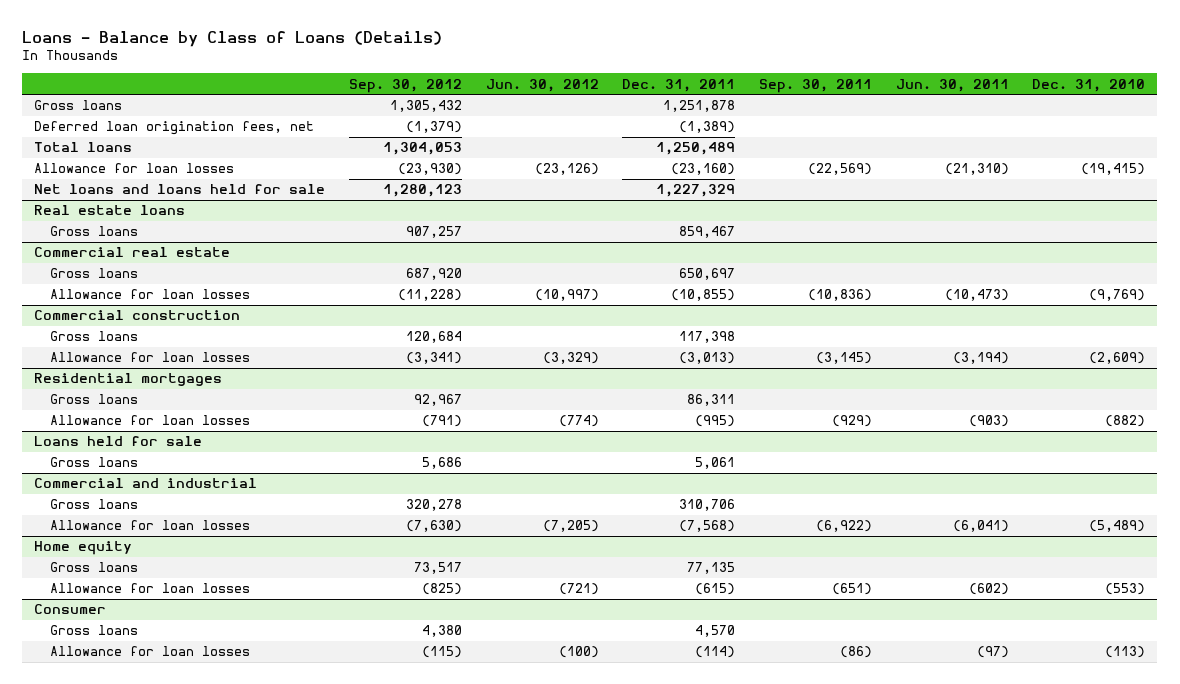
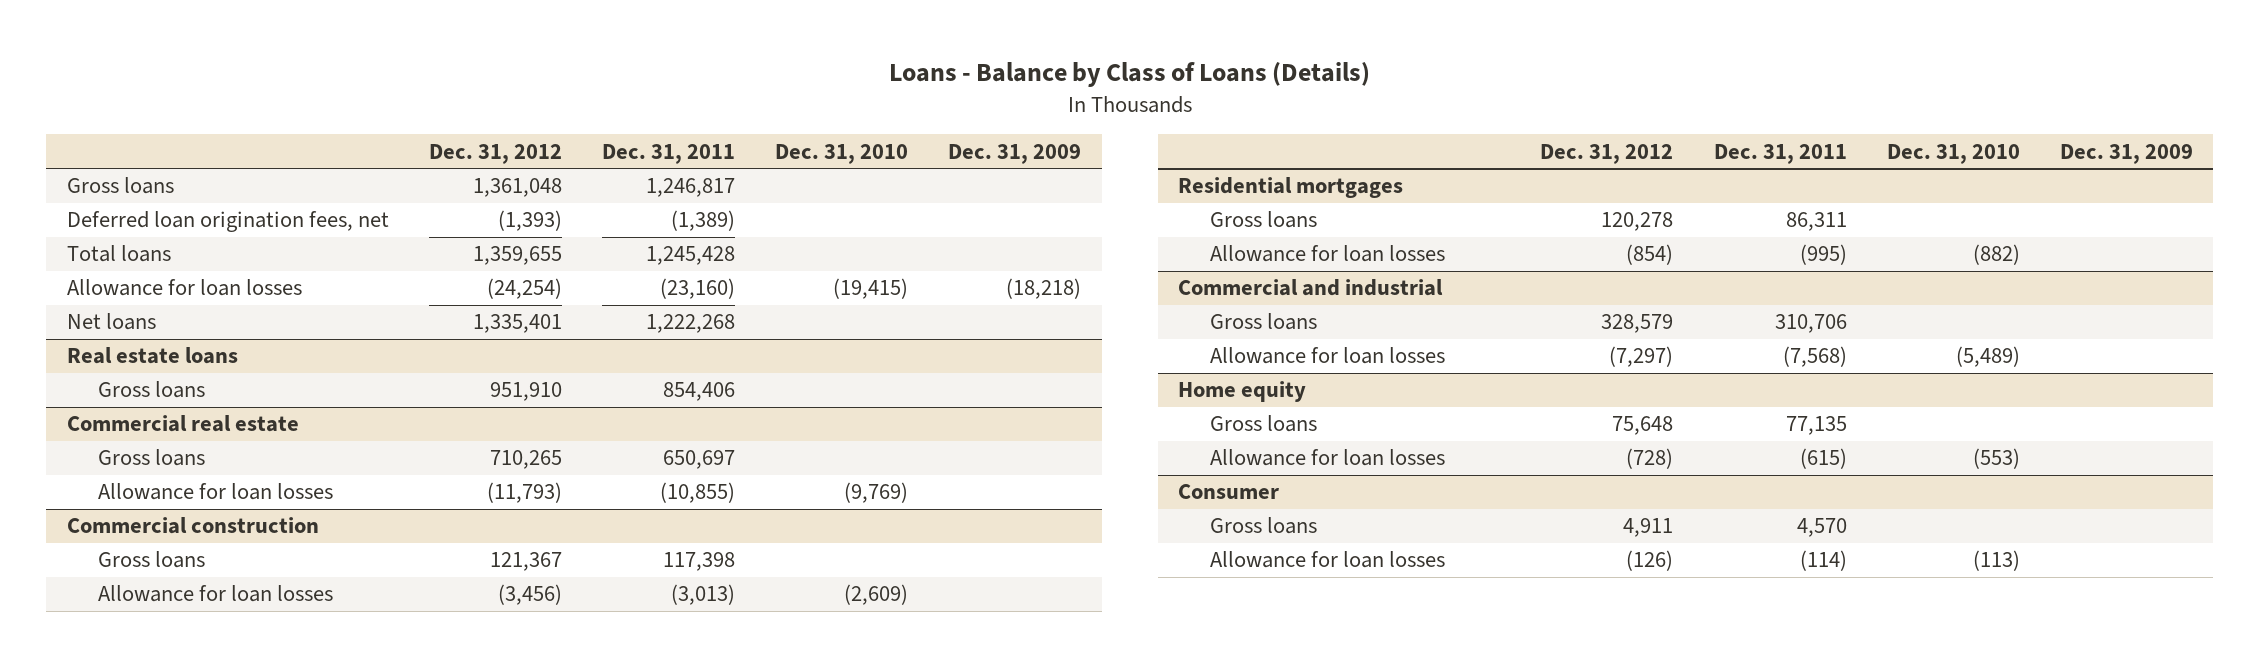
[348,78,462,93] Sep. 30, 2012 -> none
[485,78,599,92] Jun. 30, 2012 -> none
[759,78,873,93] Sep. 30, 2011 -> none
[895,78,1009,92] Jun. 30, 2011 -> none
none -> [428,143,562,164] Dec. 31, 2012
none -> [948,143,1082,164] Dec. 31, 2009
[663,100,736,113] 1,251,878 -> [645,178,735,198] 1,246,817
[656,142,736,156] 1,250,489 -> [645,246,735,266] 1,245,428
[34,184,326,195] Net loans and loans held for sale -> none
none -> [66,313,156,331] Net loans
[679,226,736,239] 859,467 -> [662,382,735,402] 854,406
[34,436,203,447] Loans held for sale -> none
[49,457,138,468] Gross loans -> none

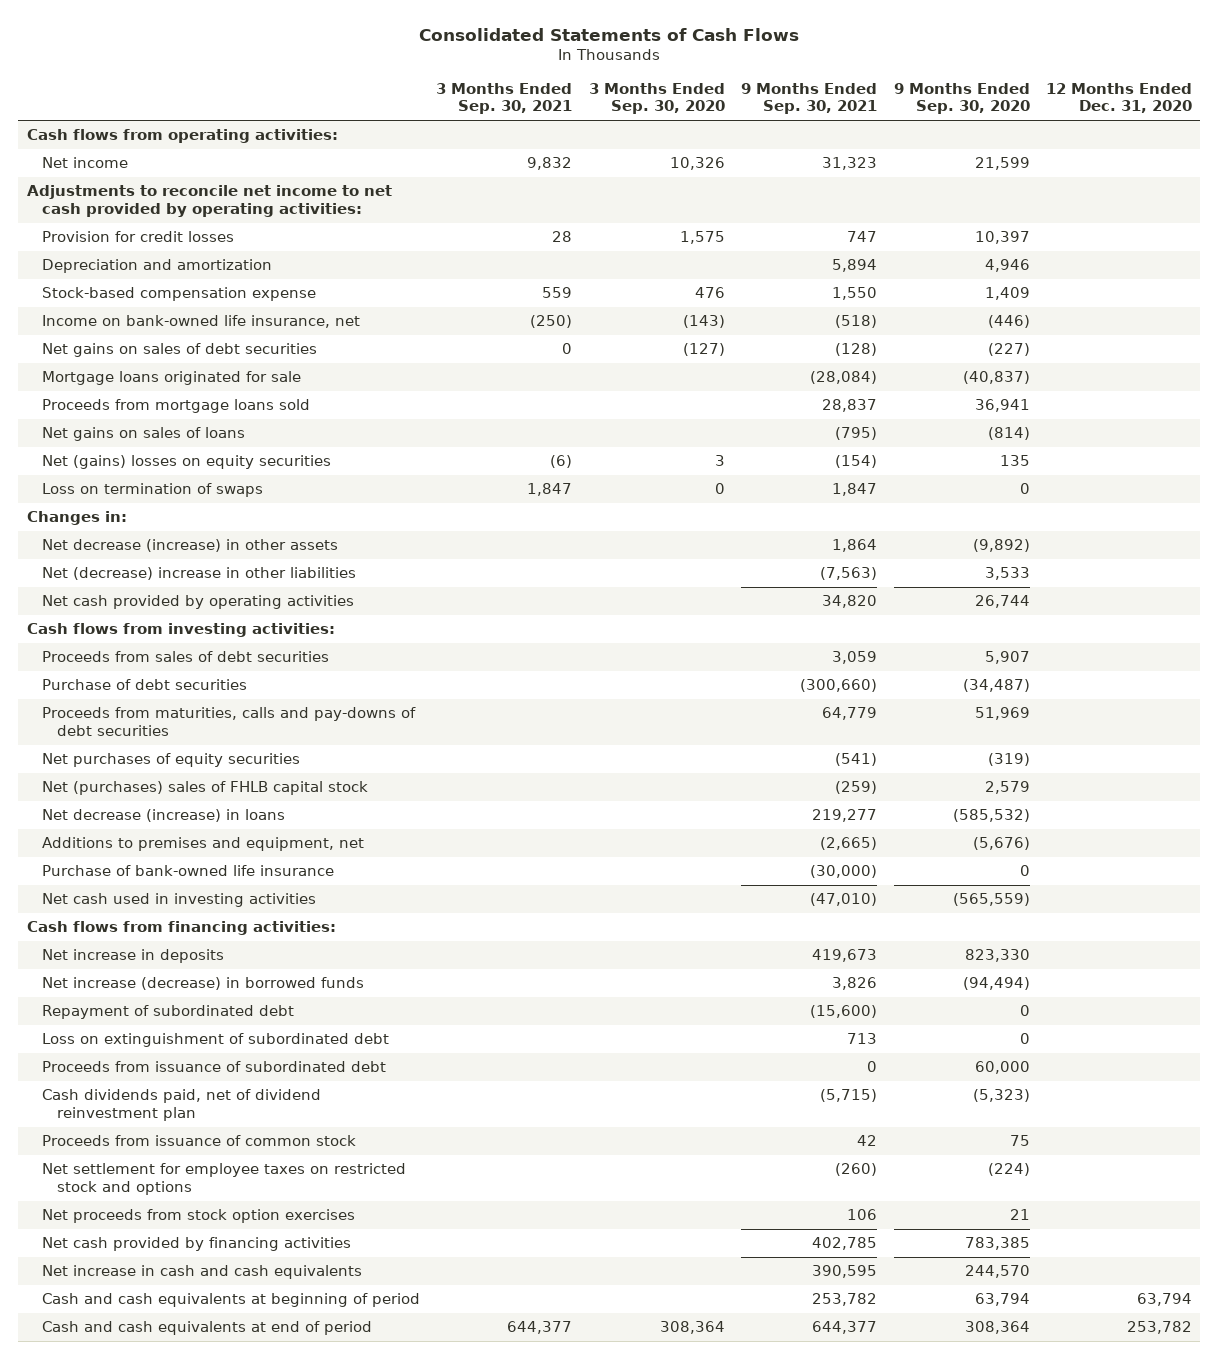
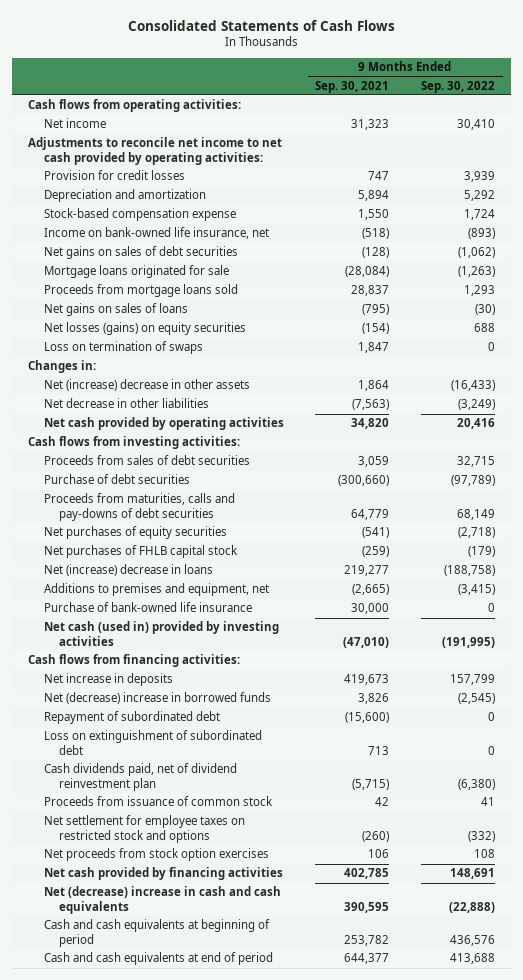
[436,82,573,115] 3 Months Ended Sep. 30, 2021 -> none
[588,82,725,115] 3 Months Ended Sep. 30, 2020 -> none
[893,82,1030,115] 9 Months Ended Sep. 30, 2020 -> none
[1046,82,1193,114] 12 Months Ended Dec. 31, 2020 -> none
none -> [421,80,496,93] Sep. 30, 2022
[41,455,331,470] Net (gains) losses on equity securities -> [43,322,246,336] Net losses (gains) on equity securities
[41,539,338,553] Net decrease (increase) in other assets -> [43,379,250,392] Net (increase) decrease in other assets
[41,567,356,581] Net (decrease) increase in other liabilities -> [43,398,209,409] Net decrease in other liabilities
[41,781,368,796] Net (purchases) sales of FHLB capital stock -> [43,545,238,559] Net purchases of FHLB capital stock
[41,809,285,823] Net decrease (increase) in loans -> [43,564,213,577] Net (increase) decrease in loans
[810,865,878,879] (30,000) -> [351,603,390,615] 30,000
[41,893,316,908] Net cash used in investing activities -> [43,621,279,647] Net cash (used in) provided by investing activities
[41,977,364,991] Net increase (decrease) in borrowed funds -> [43,692,271,705] Net (decrease) increase in borrowed funds
[41,1061,386,1073] Proceeds from issuance of subordinated debt -> none
[41,1265,362,1280] Net increase in cash and cash equivalents -> [43,886,281,915] Net (decrease) increase in cash and cash equivalents

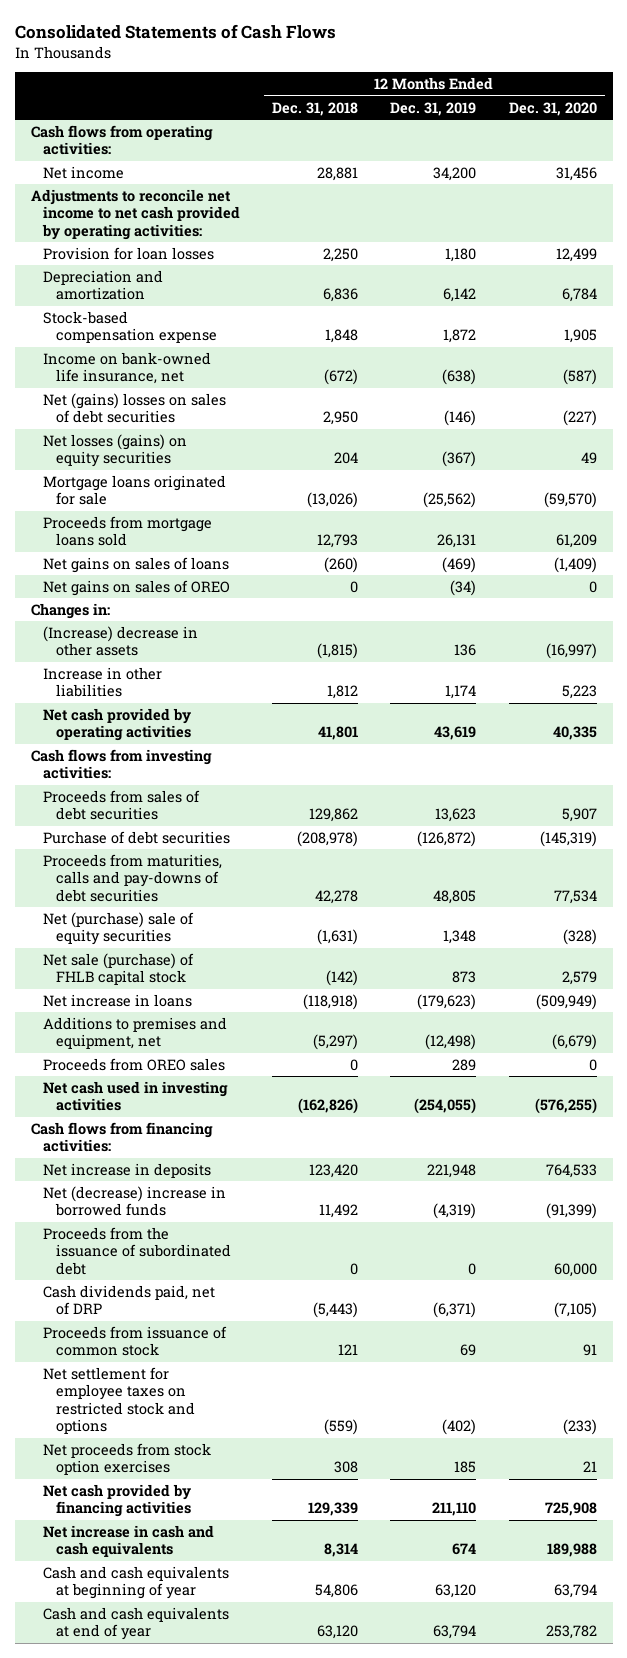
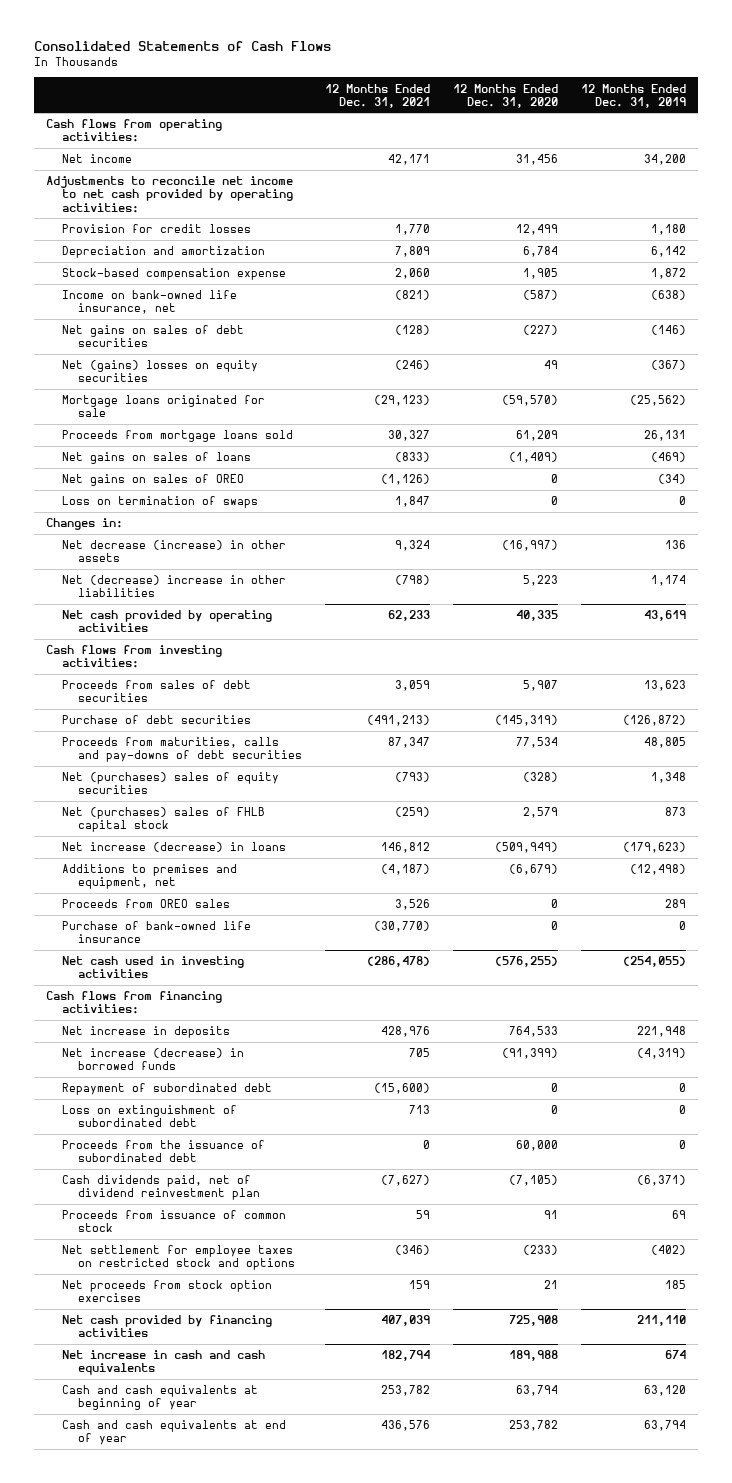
[272,101,359,116] Dec. 31, 2018 -> none
none -> [325,83,431,108] 12 Months Ended Dec. 31, 2021
[43,247,215,261] Provision for loan losses -> [62,224,252,234] Provision for credit losses
[43,393,227,424] Net (gains) losses on sales of debt securities -> [62,325,245,348] Net gains on sales of debt securities
[43,434,188,468] Net losses (gains) on equity securities -> [62,360,259,383] Net (gains) losses on equity securities
none -> [62,496,259,509] Loss on termination of swaps
[43,626,199,657] (Increase) decrease in other assets -> [62,540,287,563] Net decrease (increase) in other assets
[43,667,163,698] Increase in other liabilities -> [62,575,287,598] Net (decrease) increase in other liabilities
[43,912,195,946] Net (purchase) sale of equity securities -> [62,772,280,795] Net (purchases) sales of equity securities
[43,953,195,986] Net sale (purchase) of FHLB capital stock -> [62,807,266,833] Net (purchases) sales of FHLB capital stock
[43,994,193,1008] Net increase in loans -> [62,842,287,853] Net increase (decrease) in loans
none -> [62,921,252,944] Purchase of bank-owned life insurance
[43,1186,227,1217] Net (decrease) increase in borrowed funds -> [62,1048,245,1071] Net increase (decrease) in borrowed funds
none -> [62,1083,273,1096] Repayment of subordinated debt
none -> [62,1105,238,1128] Loss on extinguishment of subordinated debt
[43,1285,216,1316] Cash dividends paid, net of DRP -> [62,1175,261,1201] Cash dividends paid, net of dividend reinvestment plan

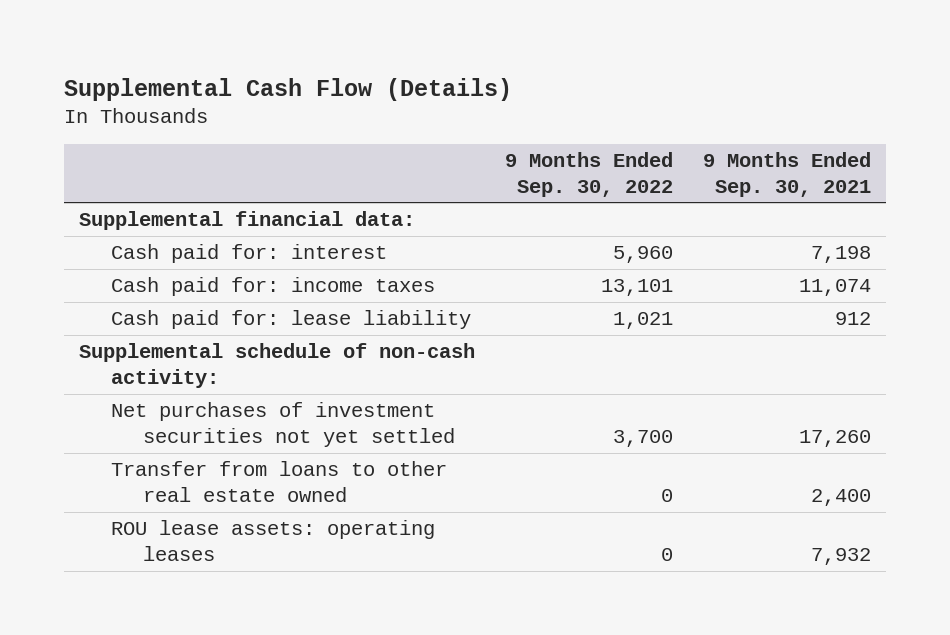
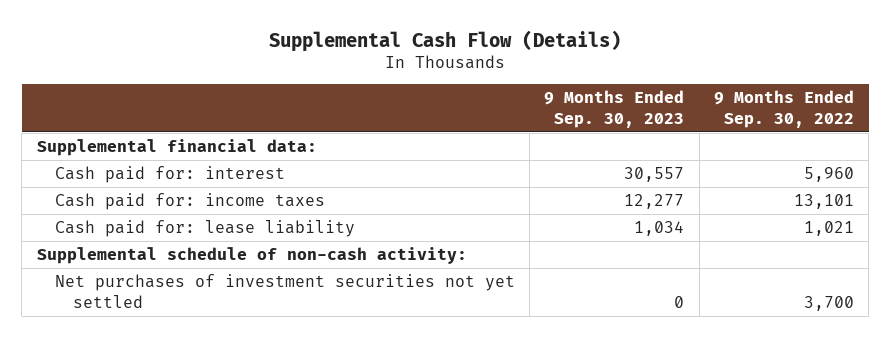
[703,151,872,197] 9 Months Ended Sep. 30, 2021 -> none
none -> [544,90,685,128] 9 Months Ended Sep. 30, 2023
[110,461,447,502] Transfer from loans to other real estate owned -> none
[110,520,435,561] ROU lease assets: operating leases -> none

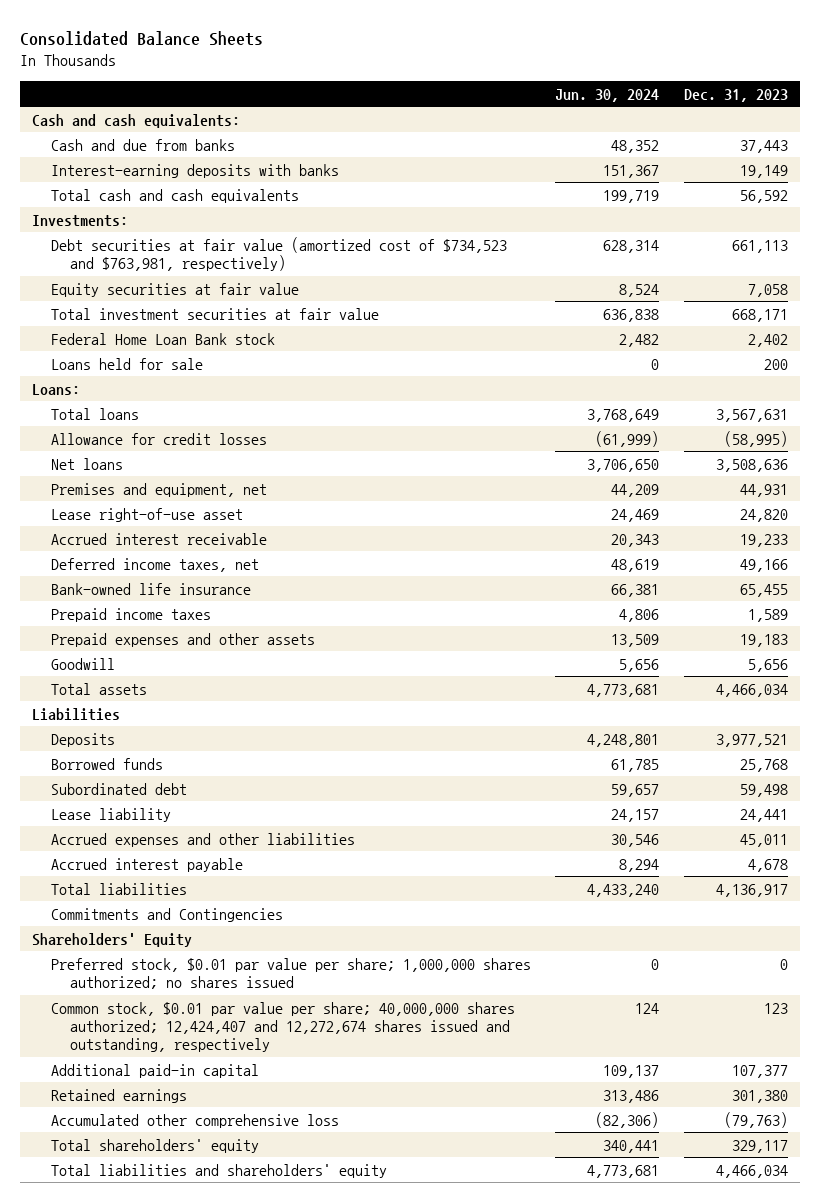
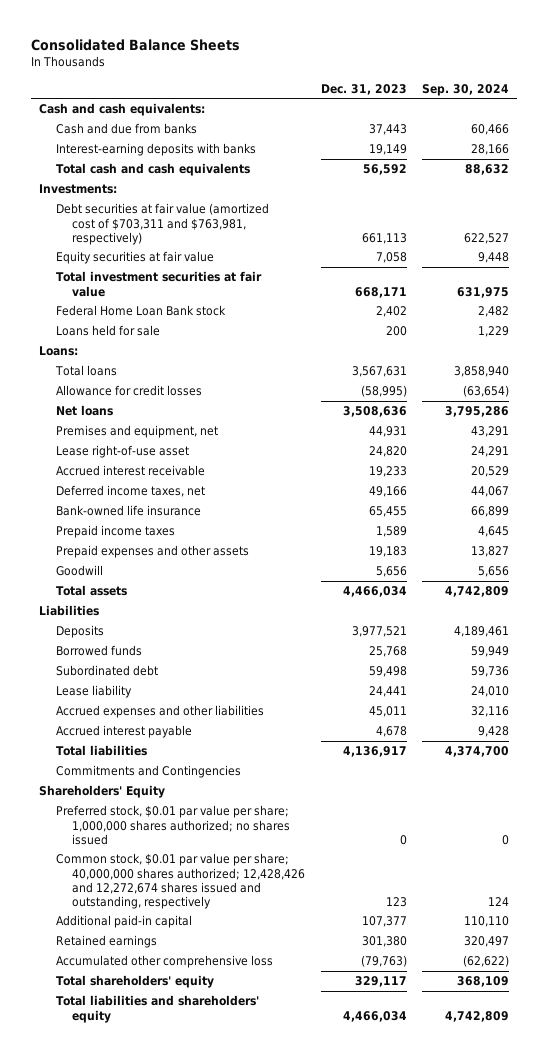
[555,88,660,102] Jun. 30, 2024 -> none
none -> [422,83,510,96] Sep. 30, 2024
[50,236,507,271] Debt securities at fair value (amortized cost of $734,523 and $763,981, respectively) -> [55,203,269,245] Debt securities at fair value (amortized cost of $703,311 and $763,981, respectively)
[50,1001,515,1053] Common stock, $0.01 par value per share; 40,000,000 shares authorized; 12,424,407 and 12,272,674 shares issued and outstanding, respectively -> [55,853,306,909] Common stock, $0.01 par value per share; 40,000,000 shares authorized; 12,428,426 and 12,272,674 shares issued and outstanding, respectively

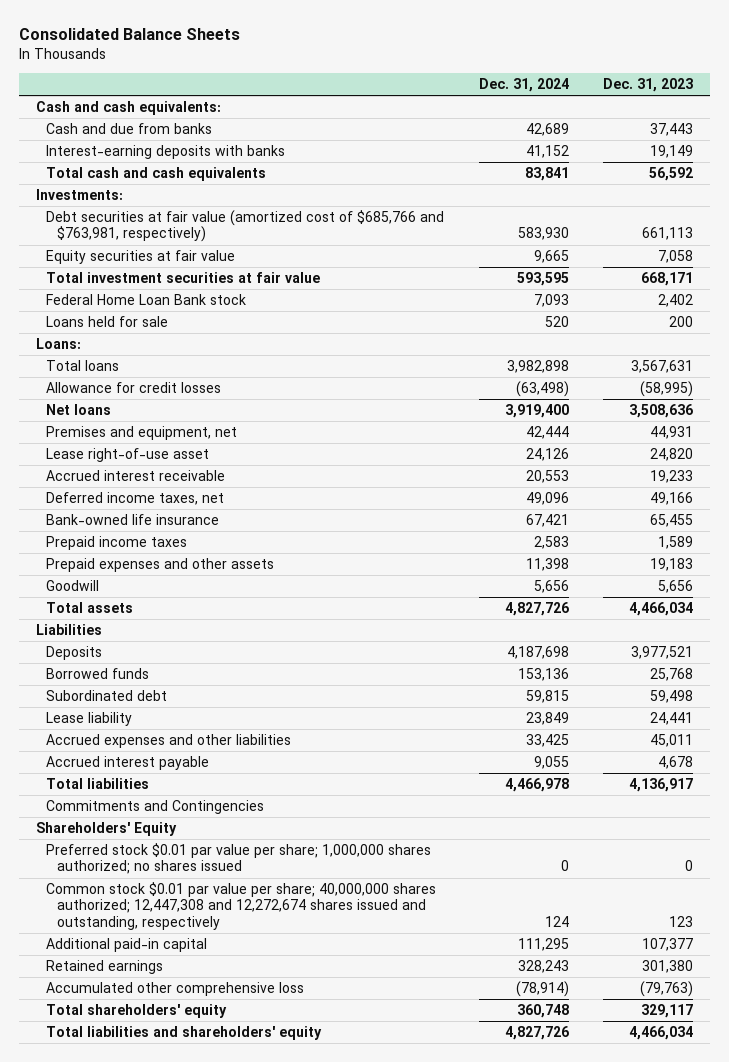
[422,83,510,96] Sep. 30, 2024 -> none
none -> [478,78,569,93] Dec. 31, 2024
[55,203,269,245] Debt securities at fair value (amortized cost of $703,311 and $763,981, respectively) -> [46,209,445,243] Debt securities at fair value (amortized cost of $685,766 and $763,981, respectively)
[55,805,291,845] Preferred stock, $0.01 par value per share; 1,000,000 shares authorized; no shares issued -> [46,842,432,875] Preferred stock $0.01 par value per share; 1,000,000 shares authorized; no shares issued
[55,853,306,909] Common stock, $0.01 par value per share; 40,000,000 shares authorized; 12,428,426 and 12,272,674 shares issued and outstanding, respectively -> [46,881,437,930] Common stock $0.01 par value per share; 40,000,000 shares authorized; 12,447,308 and 12,272,674 shares issued and outstanding, respectively

